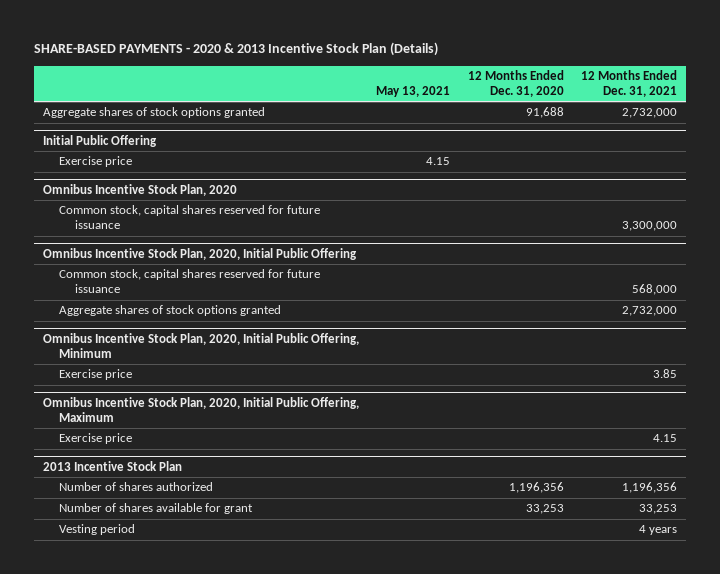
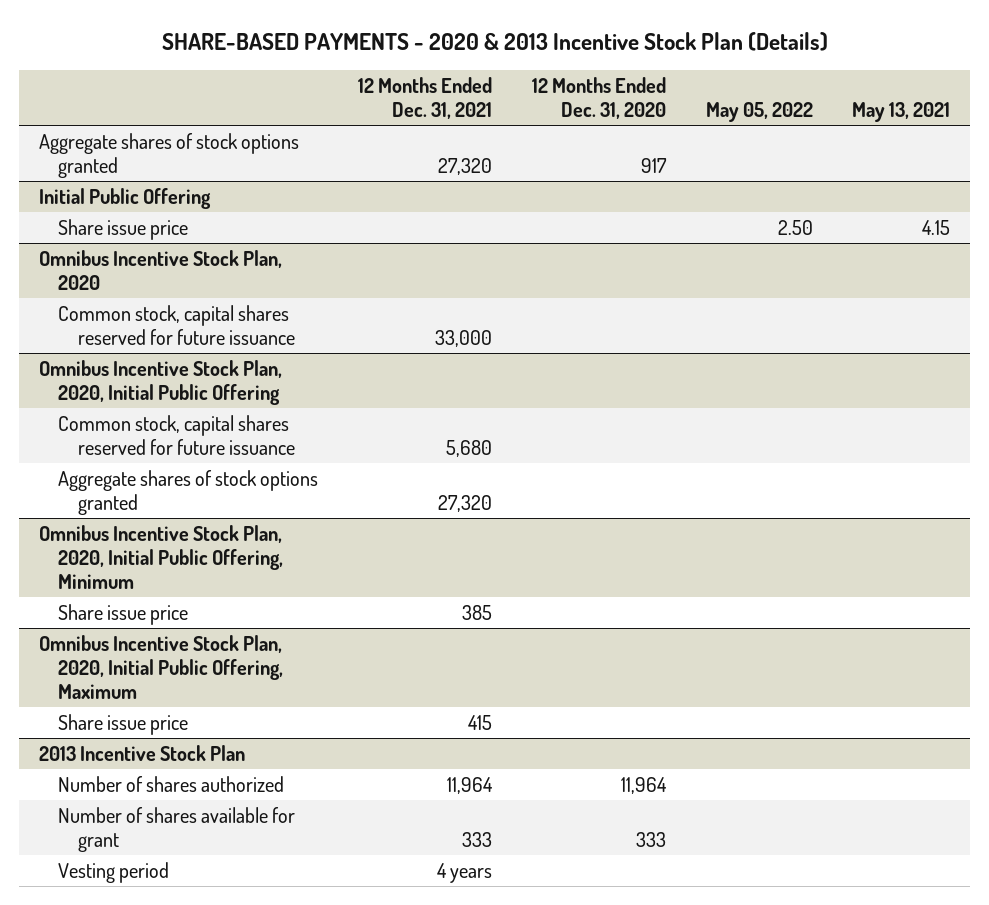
none -> [705,102,813,123] May 05, 2022
[525,107,564,119] 91,688 -> [640,157,667,173] 917
[622,108,678,119] 2,732,000 -> [438,157,493,175] 27,320
[58,156,132,168] Exercise price -> [58,218,189,240] Share issue price
[622,221,678,232] 3,300,000 -> [435,329,493,347] 33,000
[632,284,678,296] 568,000 -> [446,439,493,457] 5,680
[622,306,678,317] 2,732,000 -> [438,494,493,512] 27,320
[58,369,132,381] Exercise price -> [58,603,189,625] Share issue price
[653,369,678,379] 3.85 -> [462,604,493,620] 385
[58,433,132,445] Exercise price -> [58,713,189,735] Share issue price
[653,434,678,443] 4.15 -> [468,714,493,730] 415
[508,482,564,494] 1,196,356 -> [620,776,667,794] 11,964
[622,482,678,494] 1,196,356 -> [447,776,494,794] 11,964
[525,504,564,515] 33,253 -> [635,831,666,847] 333
[639,504,678,515] 33,253 -> [462,831,493,847] 333

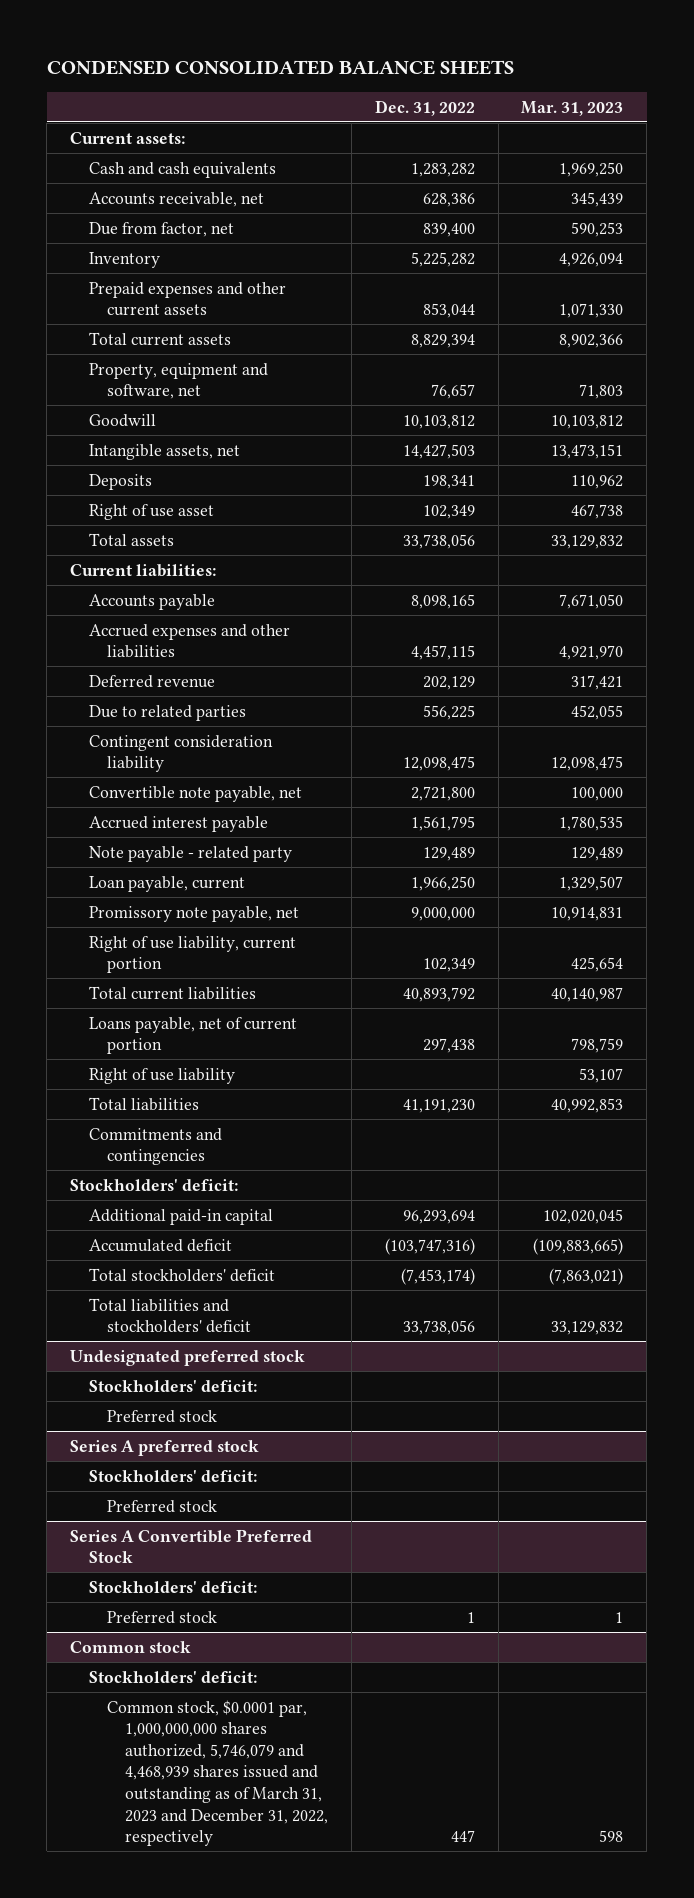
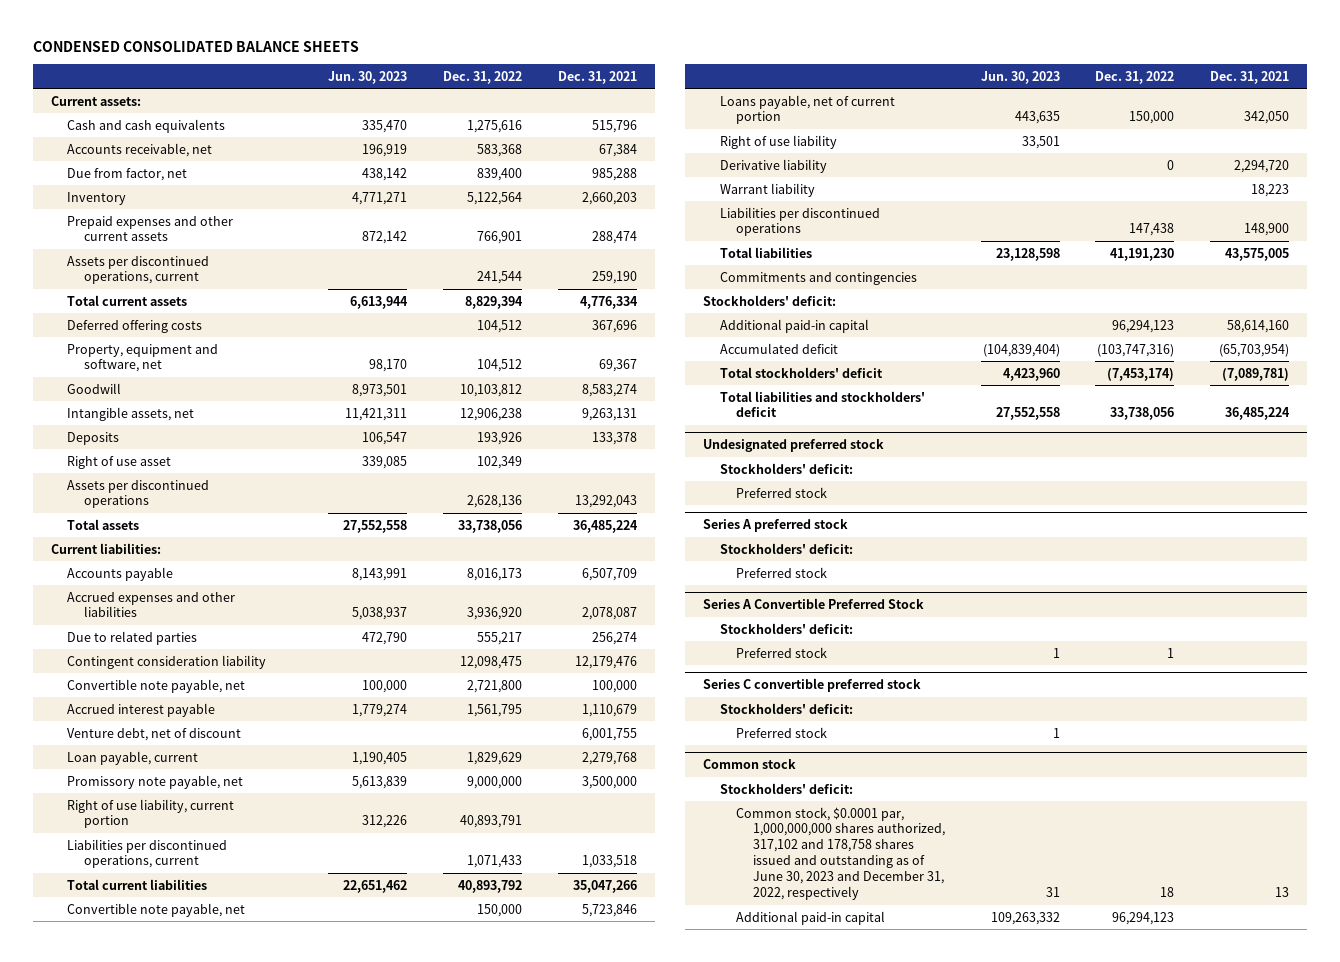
[521,100,624,116] Mar. 31, 2023 -> none
none -> [328,70,408,84] Jun. 30, 2023
none -> [557,70,637,84] Dec. 31, 2021
[410,162,475,177] 1,283,282 -> [466,119,522,133] 1,275,616
[422,192,475,207] 628,386 -> [476,143,522,157] 583,368
[410,251,475,267] 5,225,282 -> [466,191,522,205] 5,122,564
[422,303,475,319] 853,044 -> [476,231,522,245] 766,901
none -> [67,255,210,285] Assets per discontinued operations, current
none -> [67,319,203,333] Deferred offering costs
[430,384,475,400] 76,657 -> [476,359,522,373] 104,512
[402,443,475,459] 14,427,503 -> [459,407,522,421] 12,906,238
[422,474,475,489] 198,341 -> [476,431,522,445] 193,926
none -> [67,479,210,509] Assets per discontinued operations
[88,674,215,688] Deferred revenue -> none
[410,593,475,609] 8,098,165 -> [466,567,522,581] 8,016,173
[410,645,475,661] 4,457,115 -> [466,607,522,621] 3,936,920
[422,704,475,720] 556,225 -> [476,631,522,645] 555,217
[88,845,292,862] Note payable - related party -> none
none -> [67,727,242,741] Venture debt, net of discount
[410,875,475,891] 1,966,250 -> [466,751,522,765] 1,829,629
[422,958,475,973] 102,349 -> [459,815,522,829] 40,893,791
none -> [67,838,228,869] Liabilities per discontinued operations, current
none -> [67,902,246,917] Convertible note payable, net
[422,1038,475,1054] 297,438 -> [1129,111,1175,125] 150,000
none -> [719,158,827,173] Derivative liability
none -> [719,182,815,197] Warrant liability
none -> [719,206,880,237] Liabilities per discontinued operations
[402,1209,475,1224] 96,293,694 -> [1112,319,1175,333] 96,294,123
none -> [703,678,922,693] Series C convertible preferred stock
none -> [719,702,853,714] Stockholders' deficit:
none -> [736,726,828,738] Preferred stock
[107,1699,329,1847] Common stock, $0.0001 par, 1,000,000,000 shares authorized, 5,746,079 and 4,468,939 shares issued and outstanding as of March 31, 2023 and December 31, 2022, respectively -> [736,806,945,901] Common stock, $0.0001 par, 1,000,000,000 shares authorized, 317,102 and 178,758 shares issued and outstanding as of June 30, 2023 and December 31, 2022, respectively
[450,1830,475,1843] 447 -> [1160,887,1175,898] 18
none -> [736,910,886,925] Additional paid-in capital

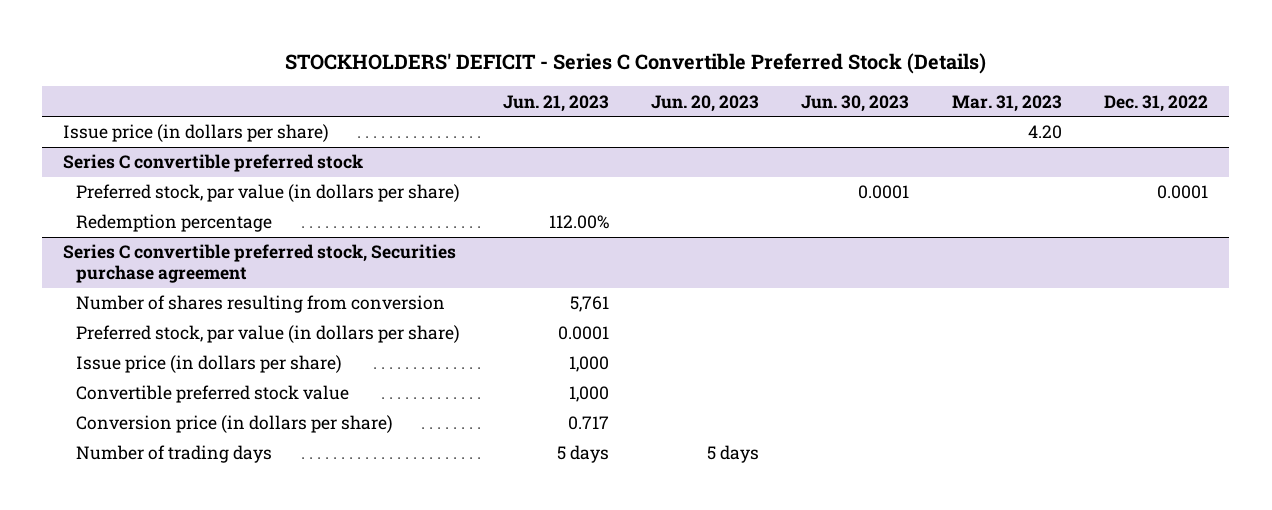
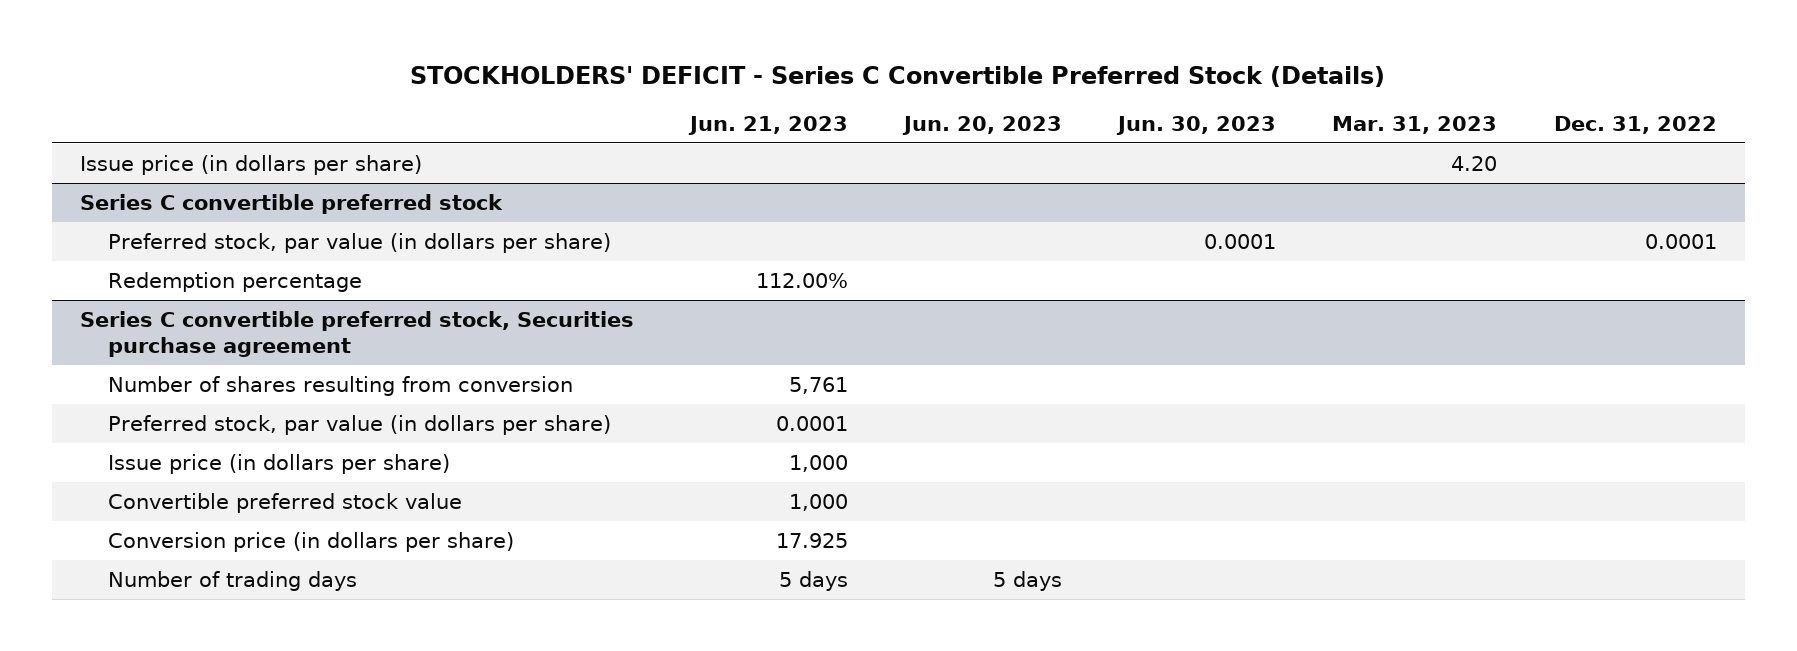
[567,416,609,431] 0.717 -> [776,532,849,548] 17.925

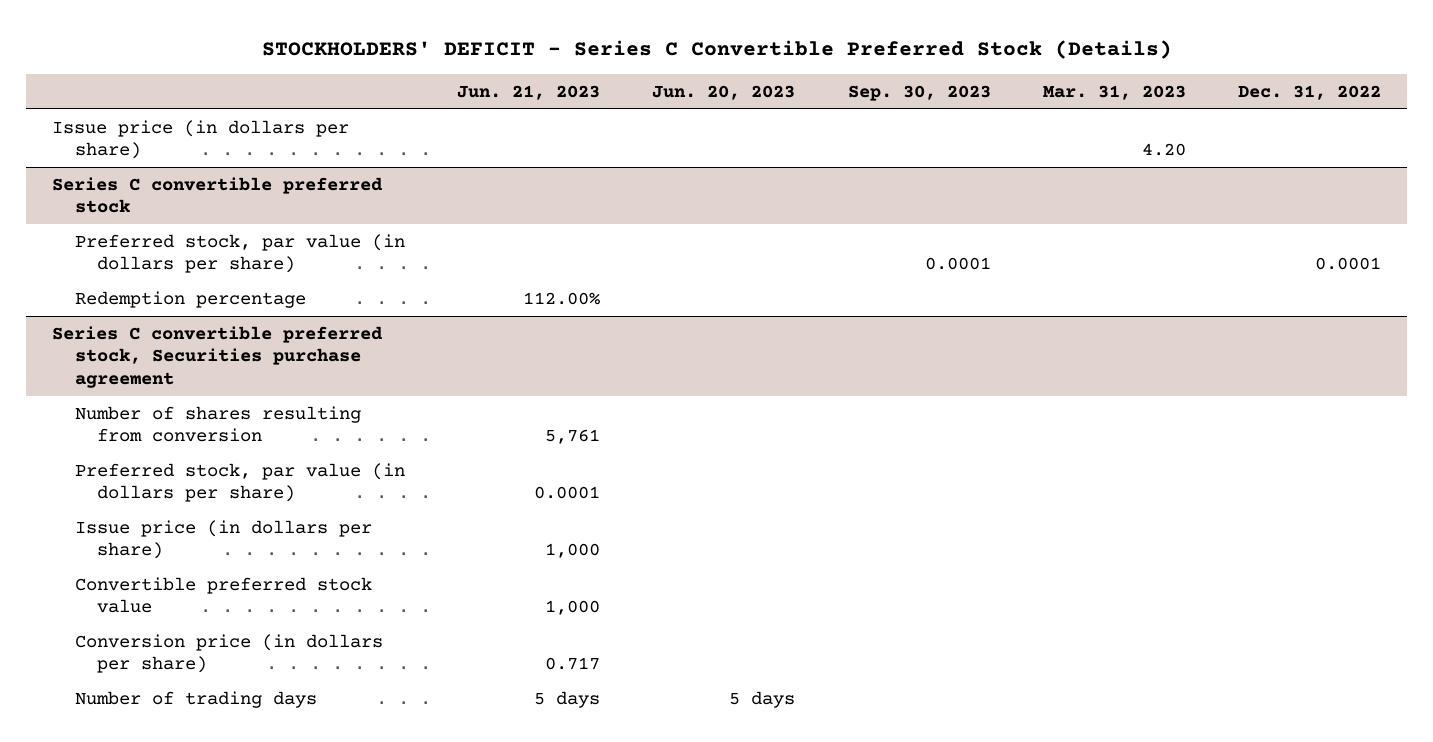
[1116,116,1277,136] Jun. 30, 2023 -> none
none -> [847,84,991,101] Sep. 30, 2023
[776,532,849,548] 17.925 -> [544,657,600,671] 0.717

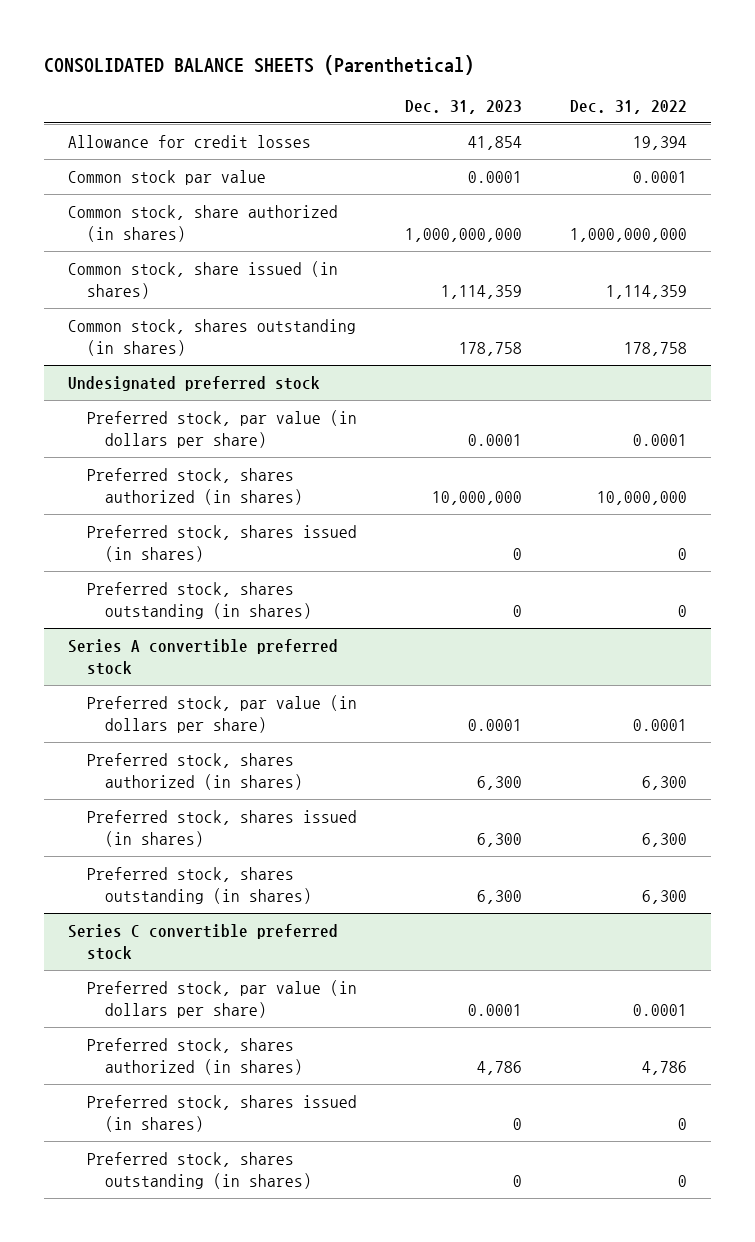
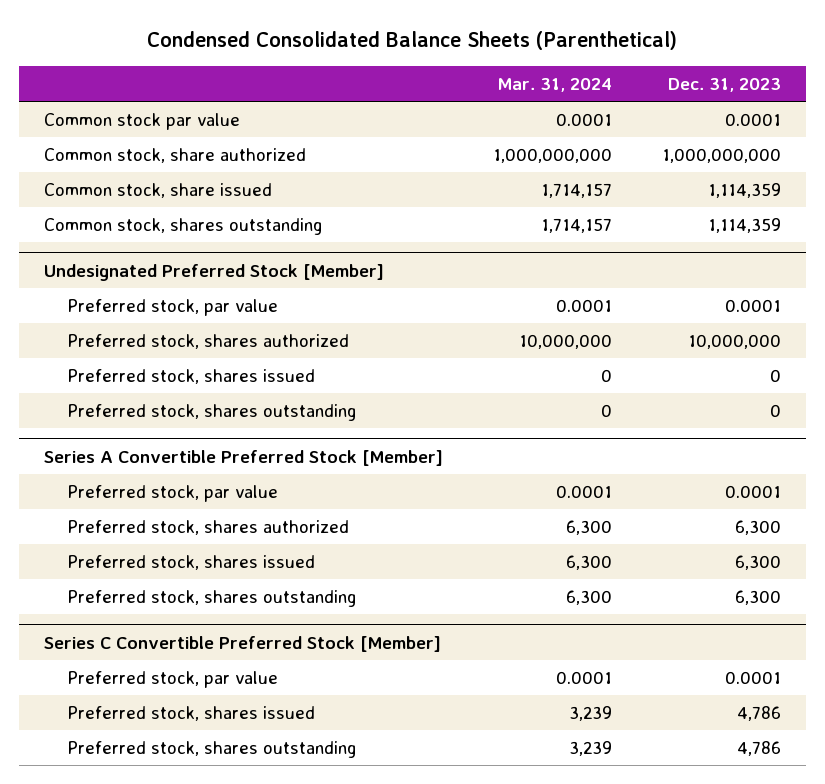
[44,55,475,76] CONSOLIDATED BALANCE SHEETS (Parenthetical) -> [147,31,678,51] Condensed Consolidated Balance Sheets (Parenthetical)
[569,99,687,114] Dec. 31, 2022 -> none
none -> [496,77,612,92] Mar. 31, 2024
[68,134,312,148] Allowance for credit losses -> none
[86,1037,304,1075] Preferred stock, shares authorized (in shares) -> none
[68,204,339,242] Common stock, share authorized (in shares) -> [43,147,306,163] Common stock, share authorized
[68,260,339,299] Common stock, share issued (in shares) -> [43,182,272,198] Common stock, share issued
[68,318,357,356] Common stock, shares outstanding (in shares) -> [43,217,322,235] Common stock, shares outstanding
[458,341,522,356] 178,758 -> [707,217,781,233] 1,114,359
[68,375,321,391] Undesignated preferred stock -> [43,263,384,281] Undesignated Preferred Stock [Member]
[86,409,357,448] Preferred stock, par value (in dollars per share) -> [66,298,278,316] Preferred stock, par value
[86,467,304,505] Preferred stock, shares authorized (in shares) -> [66,333,349,349] Preferred stock, shares authorized
[86,524,357,562] Preferred stock, shares issued (in shares) -> [66,368,315,384] Preferred stock, shares issued
[86,581,313,619] Preferred stock, shares outstanding (in shares) -> [66,403,356,421] Preferred stock, shares outstanding
[68,638,339,675] Series A convertible preferred stock -> [43,449,443,466] Series A Convertible Preferred Stock [Member]
[86,694,357,733] Preferred stock, par value (in dollars per share) -> [66,484,278,502] Preferred stock, par value
[86,752,304,790] Preferred stock, shares authorized (in shares) -> [66,519,349,535] Preferred stock, shares authorized
[86,809,357,847] Preferred stock, shares issued (in shares) -> [66,554,315,570] Preferred stock, shares issued
[86,866,313,904] Preferred stock, shares outstanding (in shares) -> [66,589,356,607] Preferred stock, shares outstanding
[68,923,339,960] Series C convertible preferred stock -> [43,635,441,652] Series C Convertible Preferred Stock [Member]
[86,979,357,1018] Preferred stock, par value (in dollars per share) -> [66,670,278,688] Preferred stock, par value
[86,1094,357,1132] Preferred stock, shares issued (in shares) -> [66,705,315,721] Preferred stock, shares issued
[512,1117,522,1130] 0 -> [736,705,781,721] 4,786
[86,1151,313,1189] Preferred stock, shares outstanding (in shares) -> [66,740,356,758] Preferred stock, shares outstanding
[512,1174,522,1187] 0 -> [736,740,781,756] 4,786

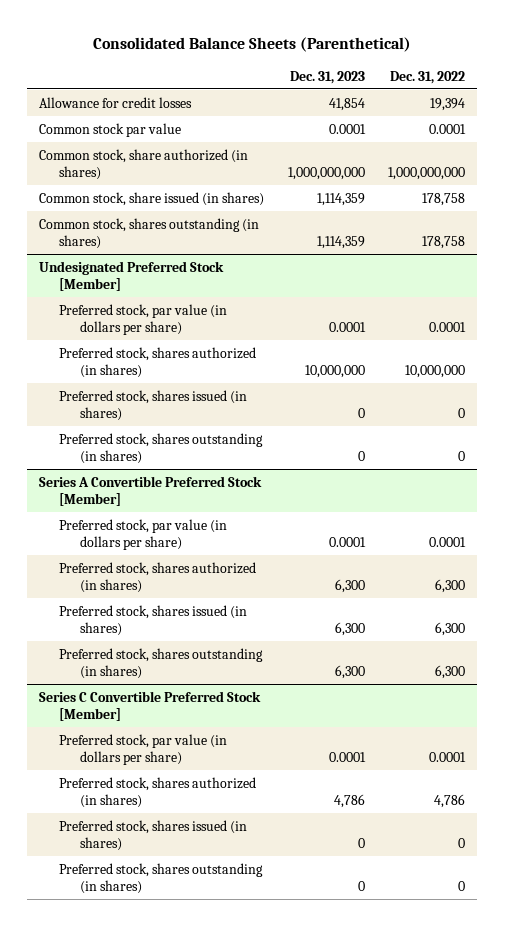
[147,31,678,51] Condensed Consolidated Balance Sheets (Parenthetical) -> [93,36,412,52] Consolidated Balance Sheets (Parenthetical)
[496,77,612,92] Mar. 31, 2024 -> none
none -> [390,70,466,84] Dec. 31, 2022
none -> [39,96,193,108] Allowance for credit losses
[43,147,306,163] Common stock, share authorized -> [39,148,249,180] Common stock, share authorized (in shares)
[43,182,272,198] Common stock, share issued -> [39,191,265,206] Common stock, share issued (in shares)
[43,217,322,235] Common stock, shares outstanding -> [39,217,260,249] Common stock, shares outstanding (in shares)
[66,298,278,316] Preferred stock, par value -> [59,303,228,335] Preferred stock, par value (in dollars per share)
[66,333,349,349] Preferred stock, shares authorized -> [59,346,257,378] Preferred stock, shares authorized (in shares)
[66,368,315,384] Preferred stock, shares issued -> [59,389,248,421] Preferred stock, shares issued (in shares)
[66,403,356,421] Preferred stock, shares outstanding -> [59,432,264,464] Preferred stock, shares outstanding (in shares)
[66,484,278,502] Preferred stock, par value -> [59,518,228,550] Preferred stock, par value (in dollars per share)
[66,519,349,535] Preferred stock, shares authorized -> [59,561,257,593] Preferred stock, shares authorized (in shares)
[66,554,315,570] Preferred stock, shares issued -> [59,604,248,636] Preferred stock, shares issued (in shares)
[66,589,356,607] Preferred stock, shares outstanding -> [59,647,264,679] Preferred stock, shares outstanding (in shares)
[66,670,278,688] Preferred stock, par value -> [59,733,228,765] Preferred stock, par value (in dollars per share)
none -> [59,776,257,808] Preferred stock, shares authorized (in shares)
[66,705,315,721] Preferred stock, shares issued -> [59,819,248,851] Preferred stock, shares issued (in shares)
[736,705,781,721] 4,786 -> [357,837,365,848] 0
[66,740,356,758] Preferred stock, shares outstanding -> [59,862,264,894] Preferred stock, shares outstanding (in shares)
[736,740,781,756] 4,786 -> [357,880,365,891] 0

